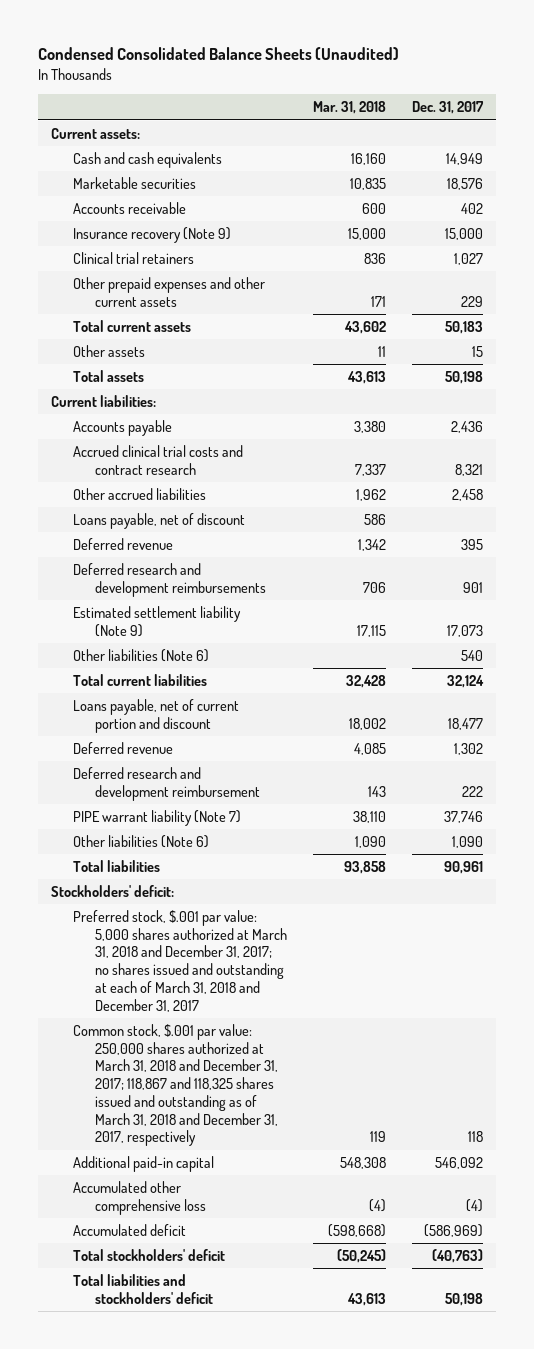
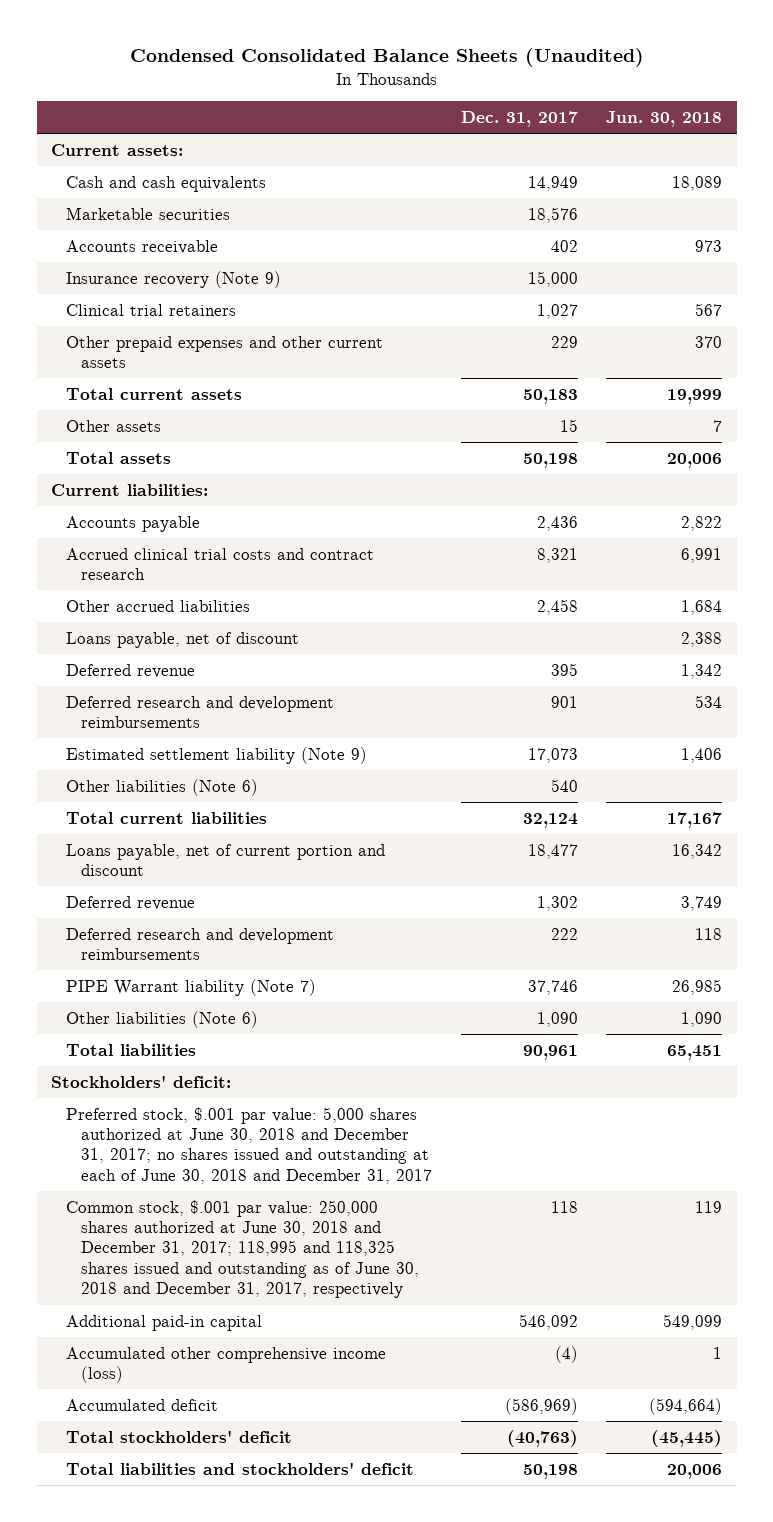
[312,101,386,115] Mar. 31, 2018 -> none
none -> [606,110,723,127] Jun. 30, 2018
[73,766,261,801] Deferred research and development reimbursement -> [65,927,334,961] Deferred research and development reimbursements
[73,809,242,826] PIPE warrant liability (Note 7) -> [65,978,316,996] PIPE Warrant liability (Note 7)
[73,909,288,1012] Preferred stock, $.001 par value: 5,000 shares authorized at March 31, 2018 and December 31, 2017; no shares issued and outstanding at each of March 31, 2018 and December 31, 2017 -> [65,1106,432,1184] Preferred stock, $.001 par value: 5,000 shares authorized at June 30, 2018 and December 31, 2017; no shares issued and outstanding at each of June 30, 2018 and December 31, 2017
[73,1023,279,1147] Common stock, $.001 par value: 250,000 shares authorized at March 31, 2018 and December 31, 2017; 118,867 and 118,325 shares issued and outstanding as of March 31, 2018 and December 31, 2017, respectively -> [65,1199,419,1299] Common stock, $.001 par value: 250,000 shares authorized at June 30, 2018 and December 31, 2017; 118,995 and 118,325 shares issued and outstanding as of June 30, 2018 and December 31, 2017, respectively
[73,1180,207,1215] Accumulated other comprehensive loss -> [65,1346,386,1384] Accumulated other comprehensive income (loss)

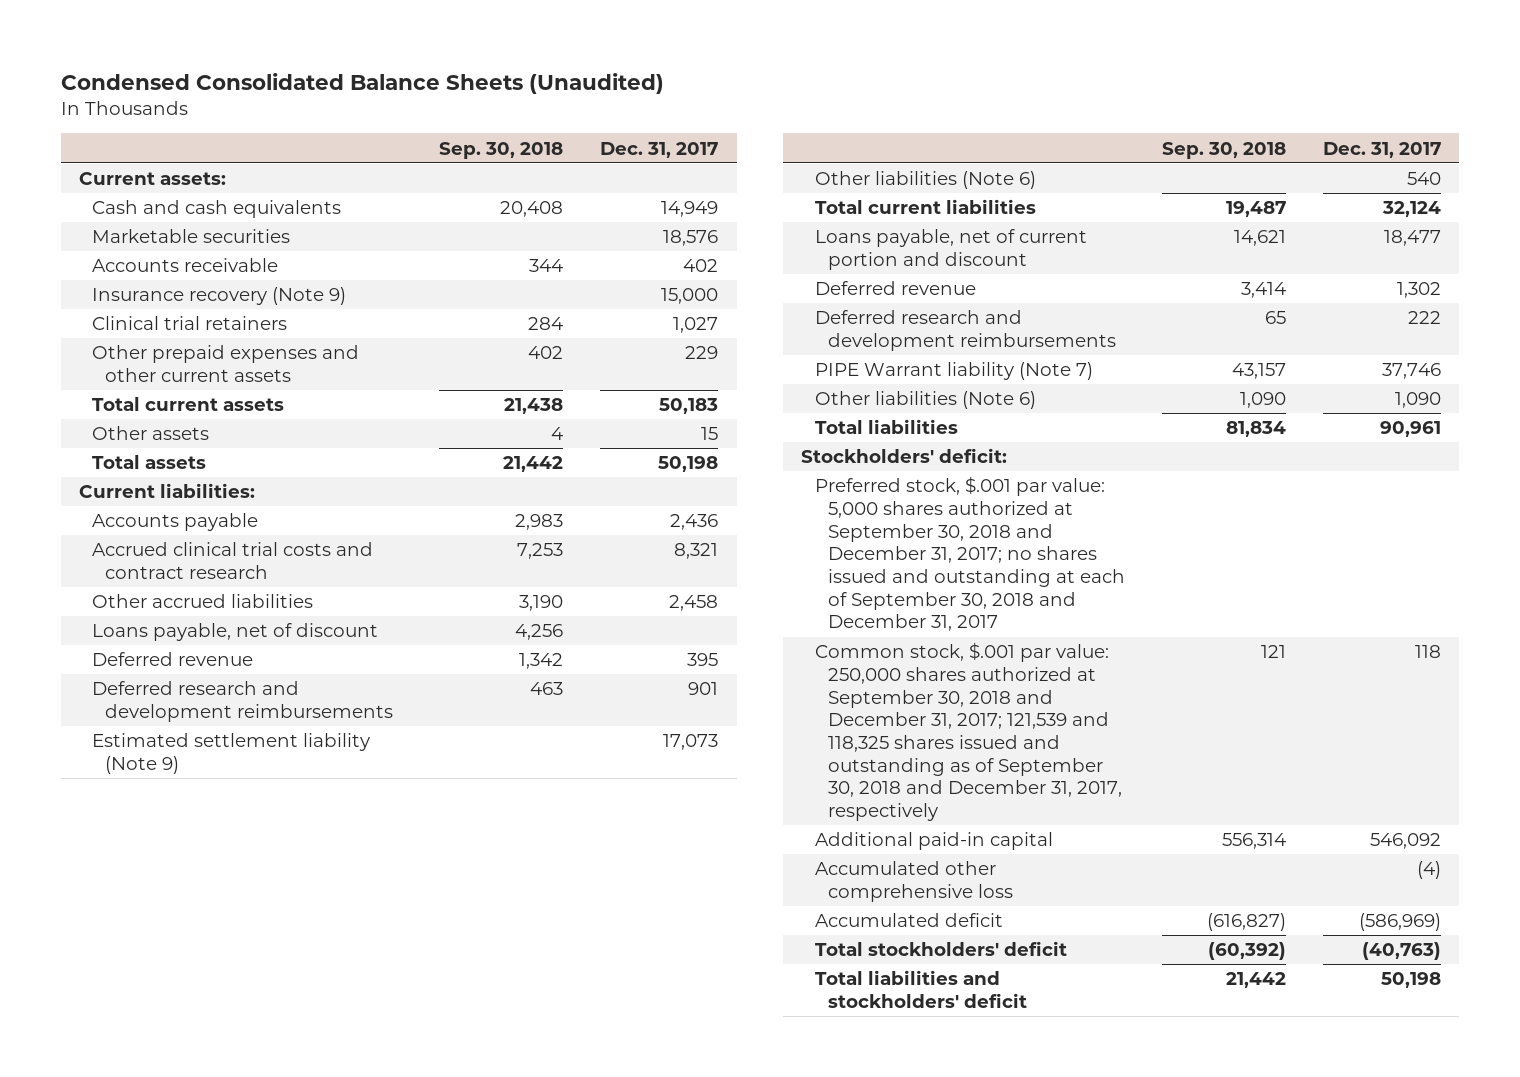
[606,110,723,127] Jun. 30, 2018 -> none
none -> [439,141,564,159] Sep. 30, 2018
[65,1106,432,1184] Preferred stock, $.001 par value: 5,000 shares authorized at June 30, 2018 and December 31, 2017; no shares issued and outstanding at each of June 30, 2018 and December 31, 2017 -> [814,476,1125,632] Preferred stock, $.001 par value: 5,000 shares authorized at September 30, 2018 and December 31, 2017; no shares issued and outstanding at each of September 30, 2018 and December 31, 2017
[65,1199,419,1299] Common stock, $.001 par value: 250,000 shares authorized at June 30, 2018 and December 31, 2017; 118,995 and 118,325 shares issued and outstanding as of June 30, 2018 and December 31, 2017, respectively -> [814,642,1122,822] Common stock, $.001 par value: 250,000 shares authorized at September 30, 2018 and December 31, 2017; 121,539 and 118,325 shares issued and outstanding as of September 30, 2018 and December 31, 2017, respectively
[65,1346,386,1384] Accumulated other comprehensive income (loss) -> [814,861,1013,902] Accumulated other comprehensive loss

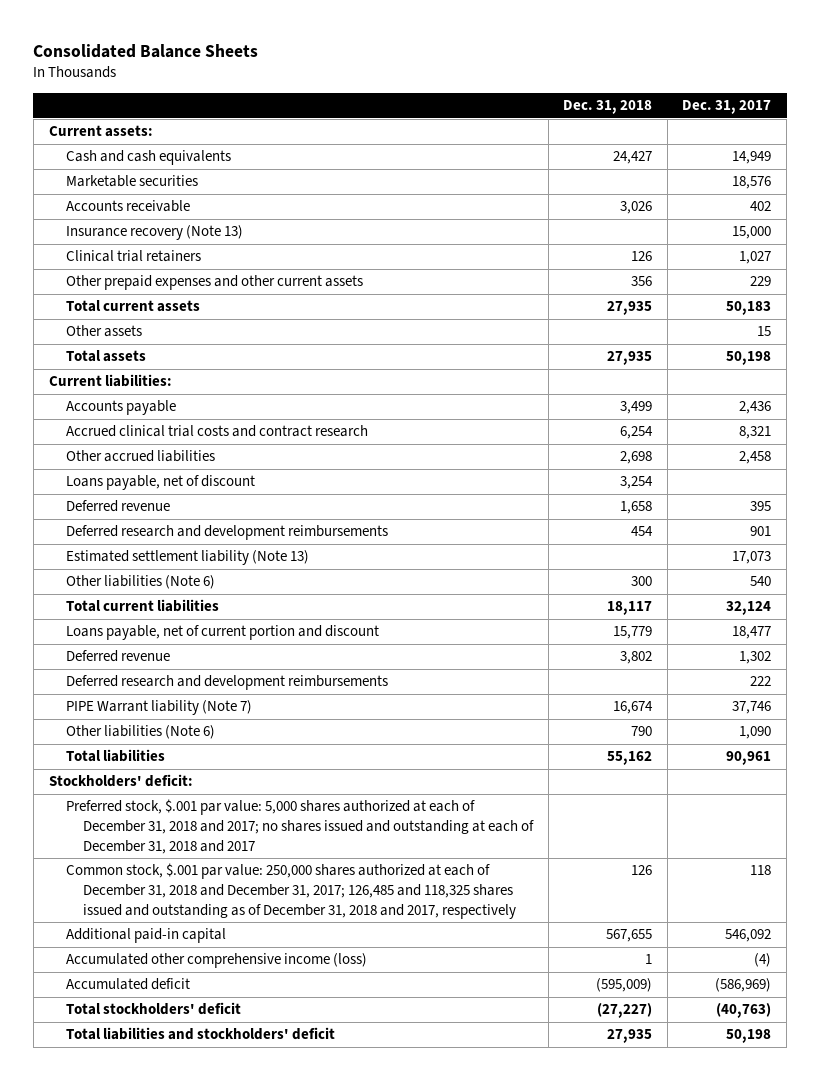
[60,72,664,94] Condensed Consolidated Balance Sheets (Unaudited) -> [33,43,259,58] Consolidated Balance Sheets
[439,141,564,159] Sep. 30, 2018 -> none
none -> [563,100,653,115] Dec. 31, 2018
[92,287,347,306] Insurance recovery (Note 9) -> [65,225,243,241] Insurance recovery (Note 13)
[92,733,371,774] Estimated settlement liability (Note 9) -> [65,550,309,566] Estimated settlement liability (Note 13)
[814,476,1125,632] Preferred stock, $.001 par value: 5,000 shares authorized at September 30, 2018 and December 31, 2017; no shares issued and outstanding at each of September 30, 2018 and December 31, 2017 -> [65,799,534,854] Preferred stock, $.001 par value: 5,000 shares authorized at each of December 31, 2018 and 2017; no shares issued and outstanding at each of December 31, 2018 and 2017
[814,642,1122,822] Common stock, $.001 par value: 250,000 shares authorized at September 30, 2018 and December 31, 2017; 121,539 and 118,325 shares issued and outstanding as of September 30, 2018 and December 31, 2017, respectively -> [65,863,516,919] Common stock, $.001 par value: 250,000 shares authorized at each of December 31, 2018 and December 31, 2017; 126,485 and 118,325 shares issued and outstanding as of December 31, 2018 and 2017, respectively
[814,861,1013,902] Accumulated other comprehensive loss -> [65,953,367,969] Accumulated other comprehensive income (loss)

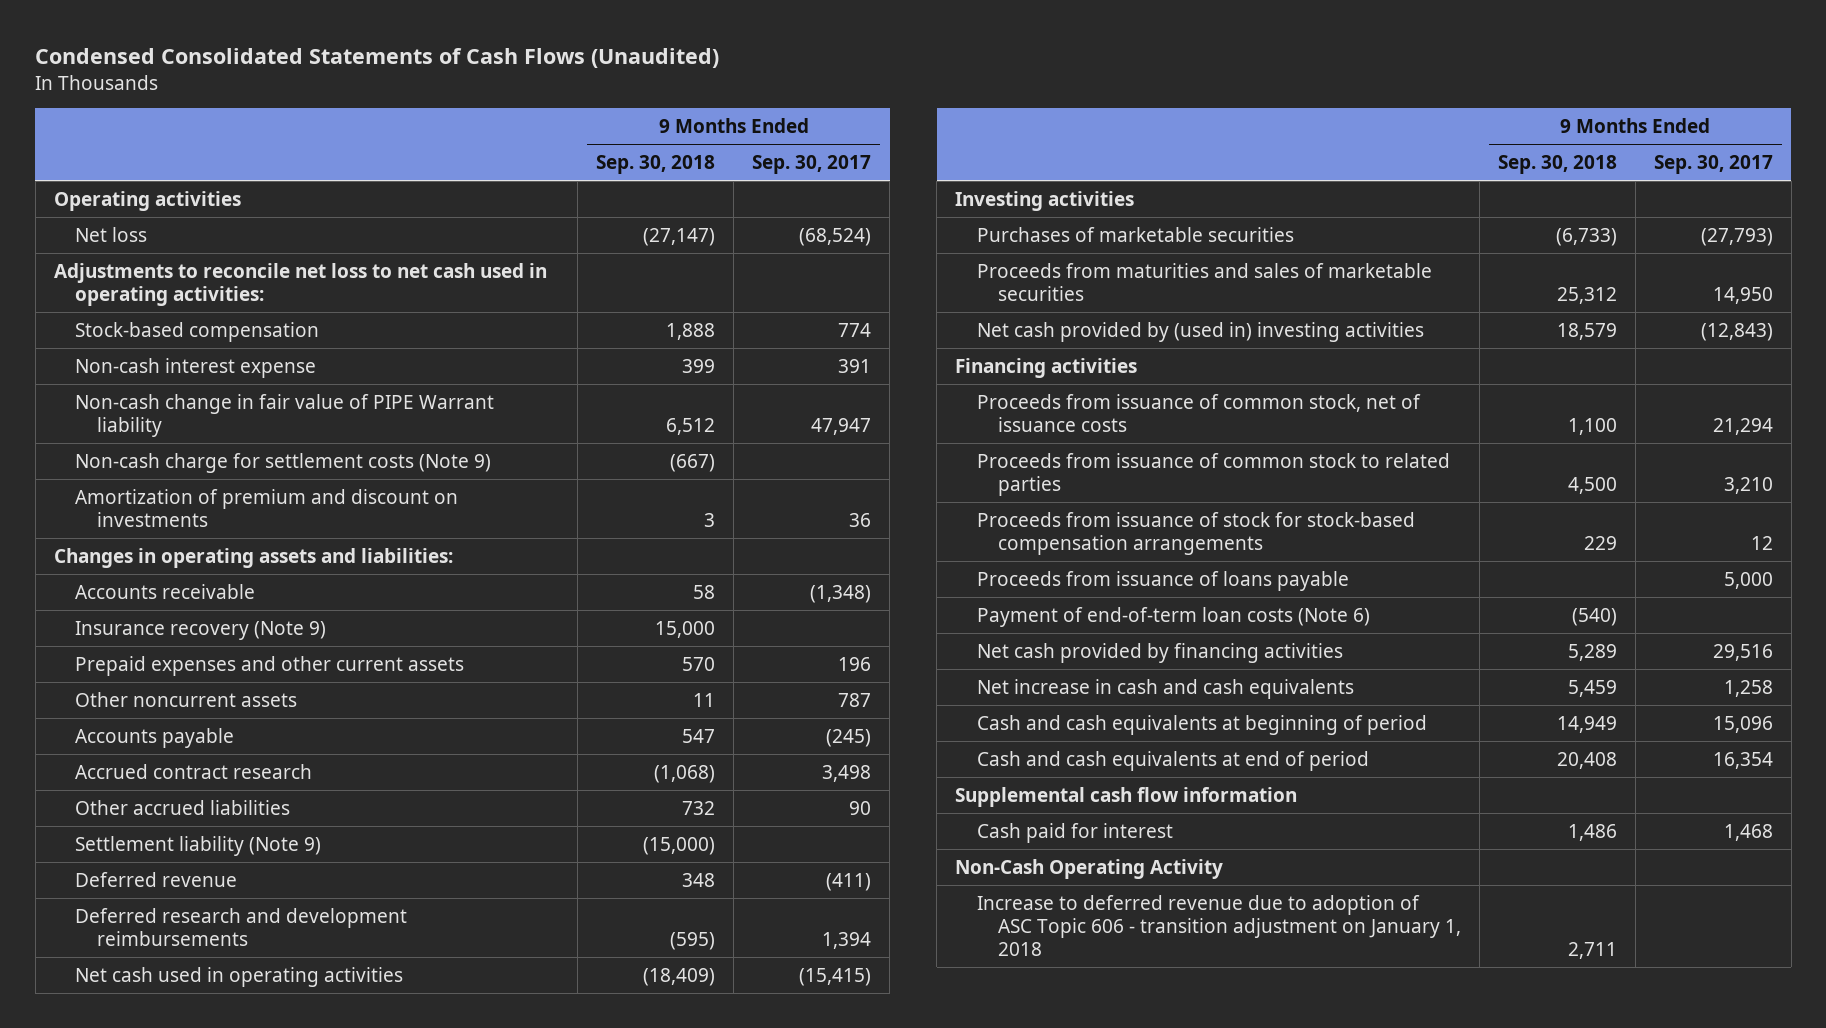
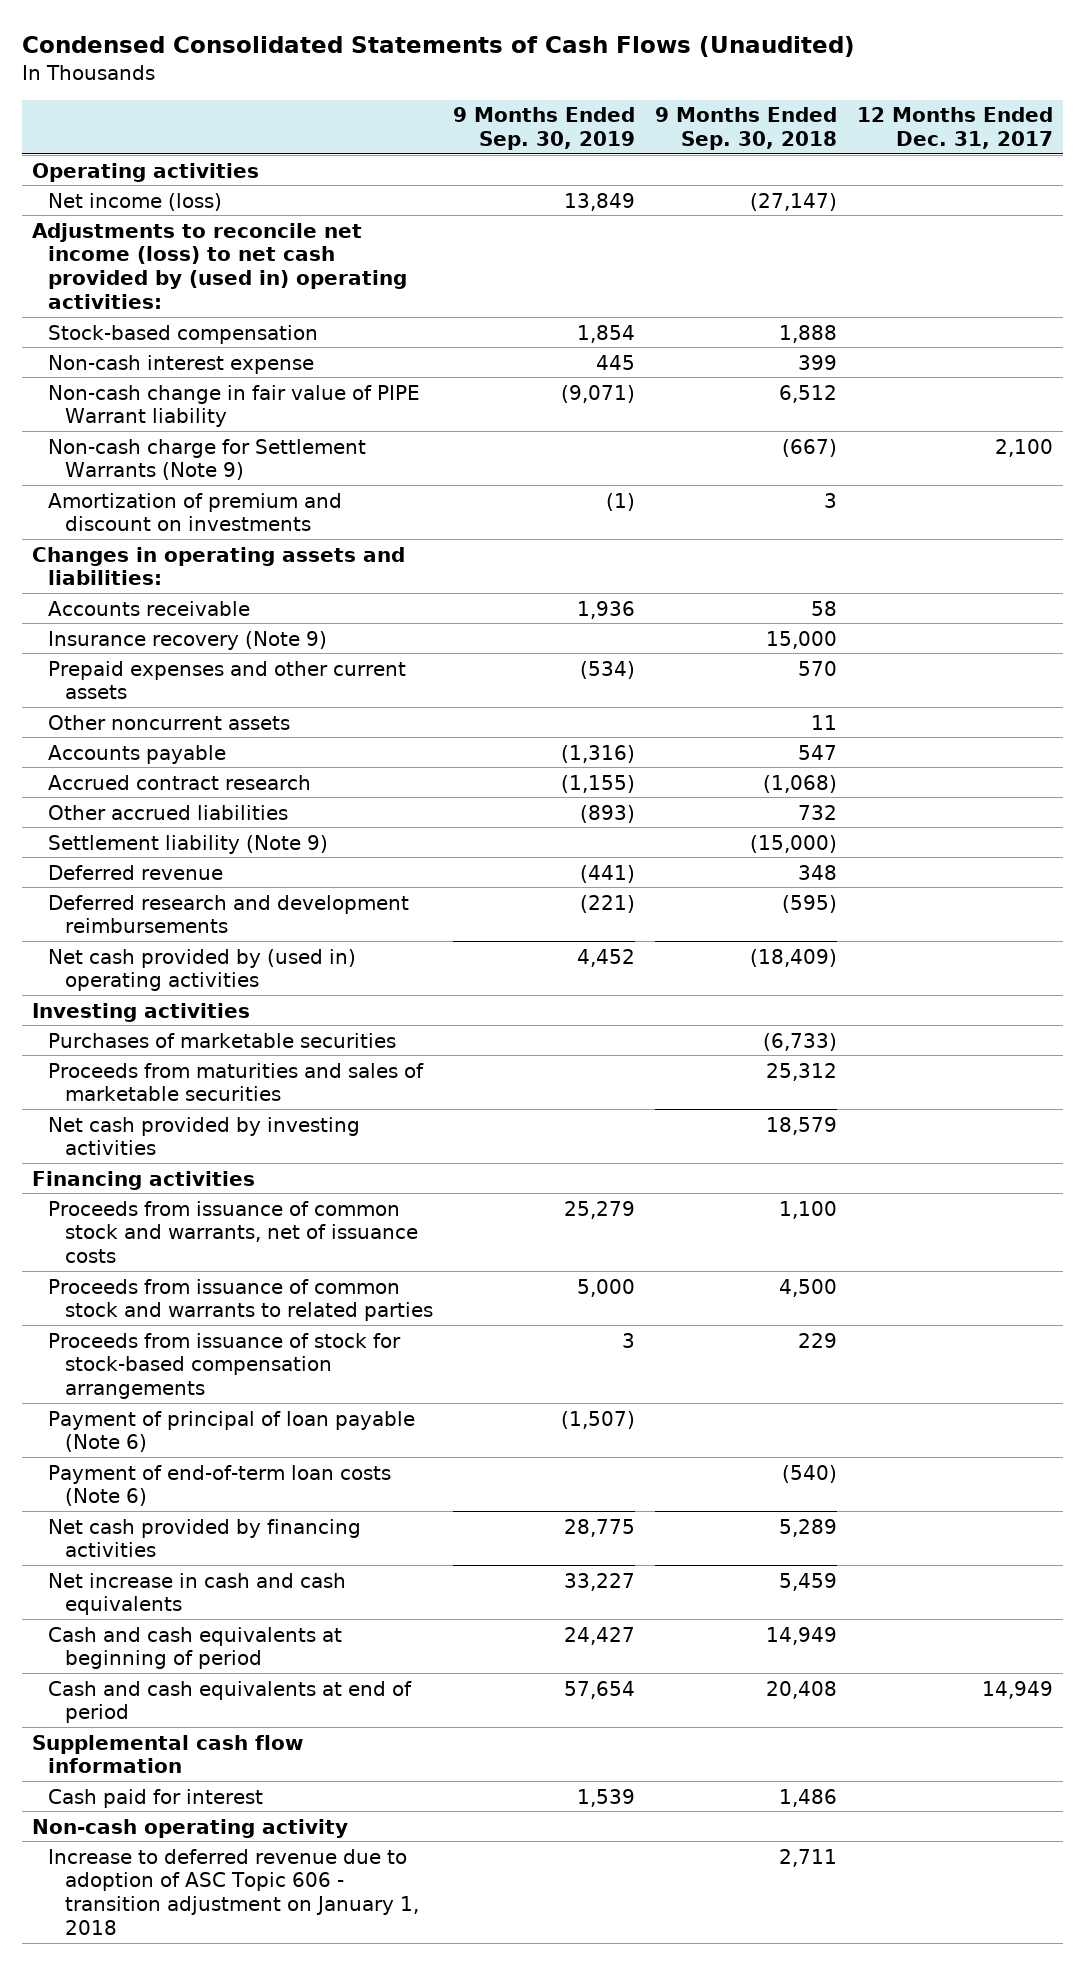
[752,154,872,174] Sep. 30, 2017 -> none
none -> [453,107,636,150] 9 Months Ended Sep. 30, 2019
none -> [857,107,1054,149] 12 Months Ended Dec. 31, 2017
[75,226,148,242] Net loss -> [48,192,223,211] Net income (loss)
[53,262,547,306] Adjustments to reconcile net loss to net cash used in operating activities: -> [31,222,408,309] Adjustments to reconcile net income (loss) to net cash provided by (used in) operating activities:
[75,452,492,473] Non-cash charge for settlement costs (Note 9) -> [48,438,367,481] Non-cash charge for Settlement Warrants (Note 9)
[75,966,404,987] Net cash used in operating activities -> [48,948,357,992] Net cash provided by (used in) operating activities
[976,321,1424,342] Net cash provided by (used in) investing activities -> [48,1116,361,1156] Net cash provided by investing activities
[976,393,1421,432] Proceeds from issuance of common stock, net of issuance costs -> [48,1200,418,1263] Proceeds from issuance of common stock and warrants, net of issuance costs
[976,452,1450,496] Proceeds from issuance of common stock to related parties -> [48,1278,433,1322] Proceeds from issuance of common stock and warrants to related parties
[976,570,1349,591] Proceeds from issuance of loans payable -> none
none -> [48,1410,416,1453] Payment of principal of loan payable (Note 6)
[955,858,1224,879] Non-Cash Operating Activity -> [31,1818,348,1838] Non-cash operating activity

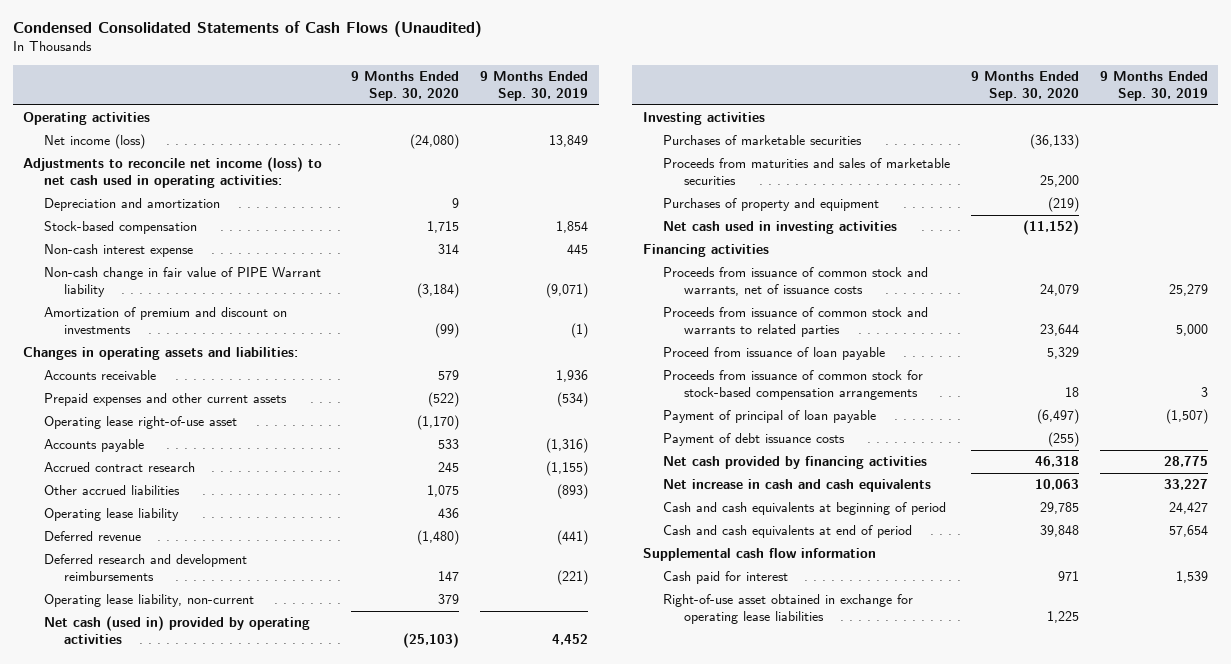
[655,107,838,150] 9 Months Ended Sep. 30, 2018 -> none
[857,107,1054,149] 12 Months Ended Dec. 31, 2017 -> none
none -> [351,70,460,102] 9 Months Ended Sep. 30, 2020
[31,222,408,309] Adjustments to reconcile net income (loss) to net cash provided by (used in) operating activities: -> [22,156,322,189] Adjustments to reconcile net income (loss) to net cash used in operating activities:
none -> [43,197,220,211] Depreciation and amortization
[48,438,367,481] Non-cash charge for Settlement Warrants (Note 9) -> none
[48,630,328,650] Insurance recovery (Note 9) -> none
[48,714,291,730] Other noncurrent assets -> none
none -> [43,415,237,429] Operating lease right-of-use asset
[48,834,329,854] Settlement liability (Note 9) -> none
none -> [43,507,179,521] Operating lease liability
none -> [43,593,254,607] Operating lease liability, non-current
[48,948,357,992] Net cash provided by (used in) operating activities -> [43,615,310,645] Net cash (used in) provided by operating activities
none -> [663,197,880,211] Purchases of property and equipment
[48,1116,361,1156] Net cash provided by investing activities -> [663,220,898,234] Net cash used in investing activities
[48,1464,392,1507] Payment of end-of-term loan costs (Note 6) -> none
none -> [663,346,886,360] Proceed from issuance of loan payable
[48,1332,402,1399] Proceeds from issuance of stock for stock-based compensation arrangements -> [663,369,924,401] Proceeds from issuance of common stock for stock-based compensation arrangements
[48,1410,416,1453] Payment of principal of loan payable (Note 6) -> [663,409,877,423] Payment of principal of loan payable
none -> [663,432,846,446] Payment of debt issuance costs
[31,1818,348,1838] Non-cash operating activity -> none
[48,1848,419,1935] Increase to deferred revenue due to adoption of ASC Topic 606 - transition adjustment on January 1, 2018 -> none
none -> [663,593,914,625] Right-of-use asset obtained in exchange for operating lease liabilities

